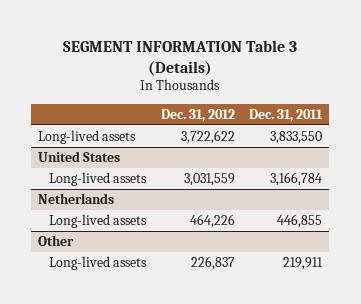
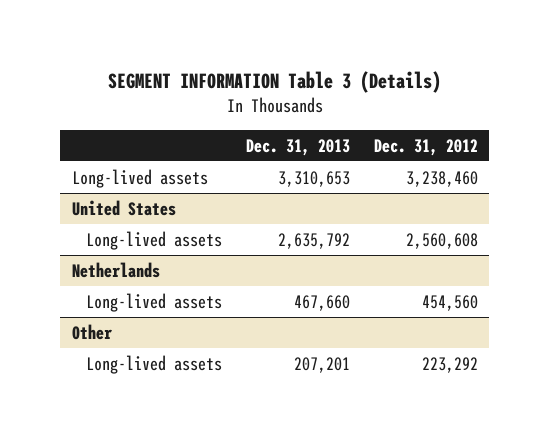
[249,108,324,122] Dec. 31, 2011 -> none
none -> [245,138,350,156] Dec. 31, 2013
[180,129,235,144] 3,722,622 -> [405,170,478,187] 3,238,460
[183,172,235,186] 3,031,559 -> [405,232,478,249] 2,560,608
[189,213,235,228] 464,226 -> [421,294,478,311] 454,560
[190,255,235,270] 226,837 -> [421,356,478,373] 223,292

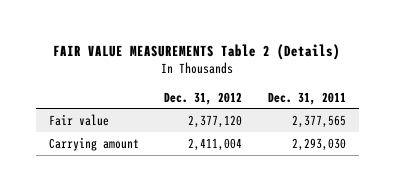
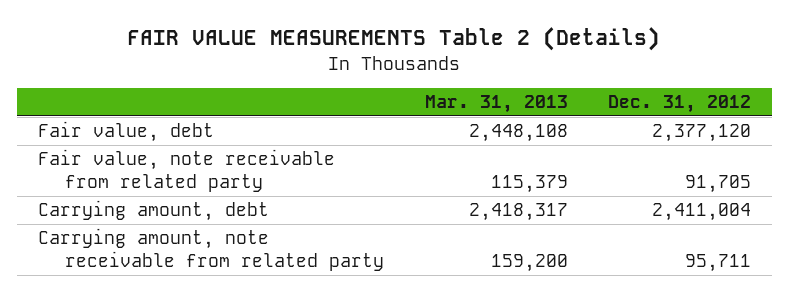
[267,91,346,105] Dec. 31, 2011 -> none
none -> [424,95,568,114] Mar. 31, 2013
[48,113,109,126] Fair value -> [37,121,214,143] Fair value, debt
none -> [37,149,335,193] Fair value, note receivable from related party
[48,136,139,151] Carrying amount -> [37,200,269,222] Carrying amount, debt
none -> [37,228,384,272] Carrying amount, note receivable from related party

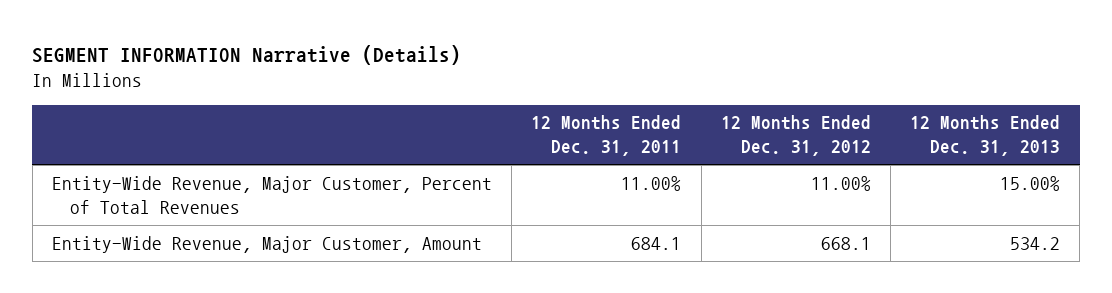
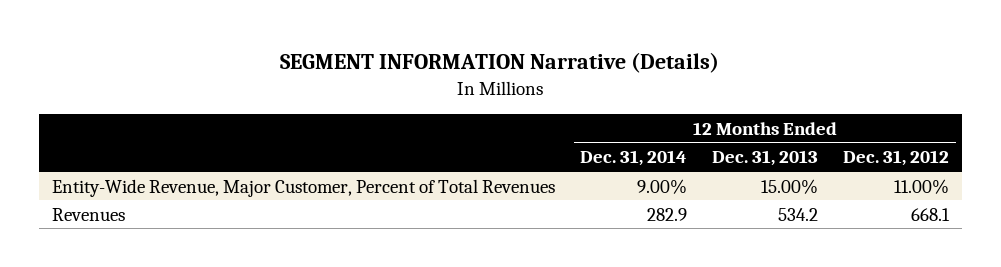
[531,115,682,157] 12 Months Ended Dec. 31, 2011 -> none
none -> [579,150,687,167] Dec. 31, 2014
[52,235,483,253] Entity-Wide Revenue, Major Customer, Amount -> [51,207,125,221] Revenues

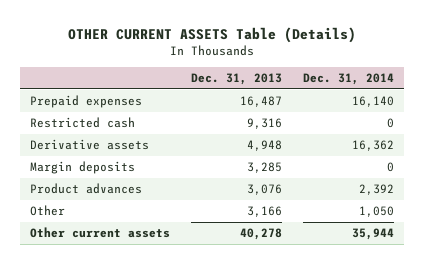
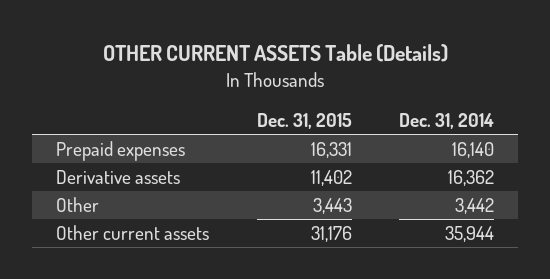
[191,72,283,85] Dec. 31, 2013 -> none
none -> [256,112,352,129] Dec. 31, 2015
[30,117,136,129] Restricted cash -> none
[30,161,136,175] Margin deposits -> none
[30,183,143,195] Product advances -> none
[358,206,394,218] 1,050 -> [455,198,495,215] 3,442

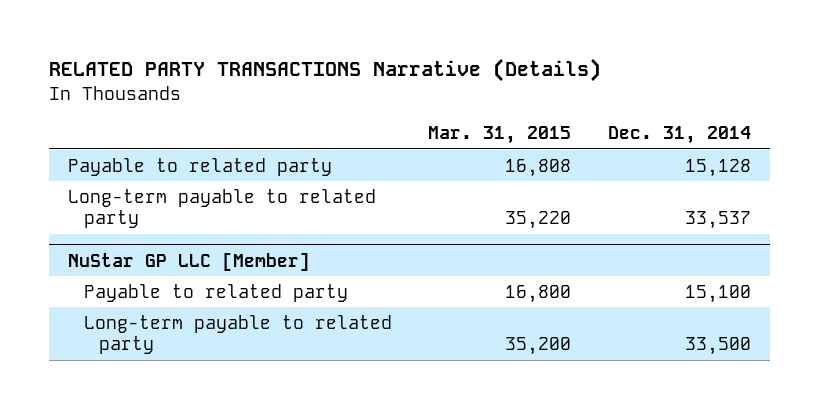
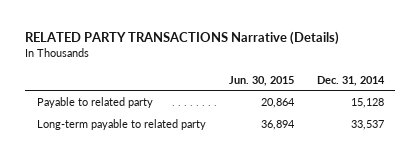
[428,126,572,145] Mar. 31, 2015 -> none
none -> [228,75,294,86] Jun. 30, 2015
[67,251,310,271] NuStar GP LLC [Member] -> none
[83,283,348,302] Payable to related party -> none
[83,314,392,355] Long-term payable to related party -> none

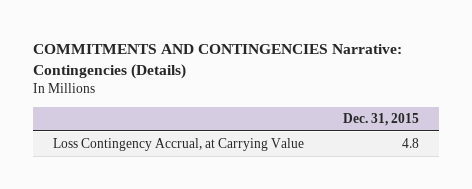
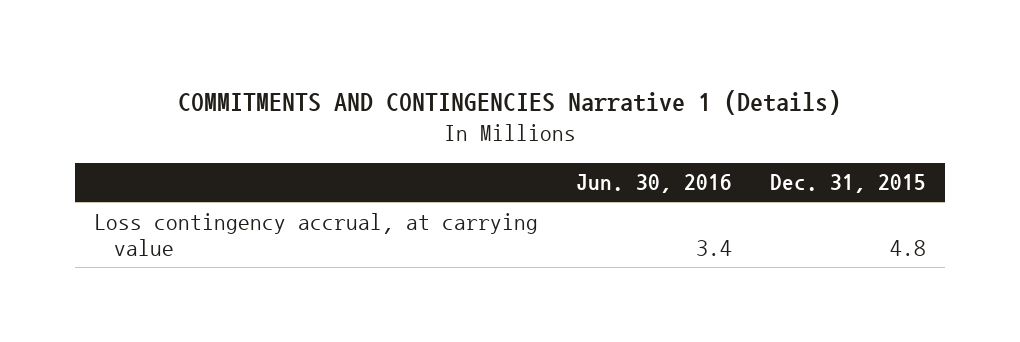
[32,43,402,80] COMMITMENTS AND CONTINGENCIES Narrative: Contingencies (Details) -> [177,89,841,115] COMMITMENTS AND CONTINGENCIES Narrative 1 (Details)
none -> [575,174,732,194] Jun. 30, 2016
[52,138,304,152] Loss Contingency Accrual, at Carrying Value -> [93,212,538,256] Loss contingency accrual, at carrying value

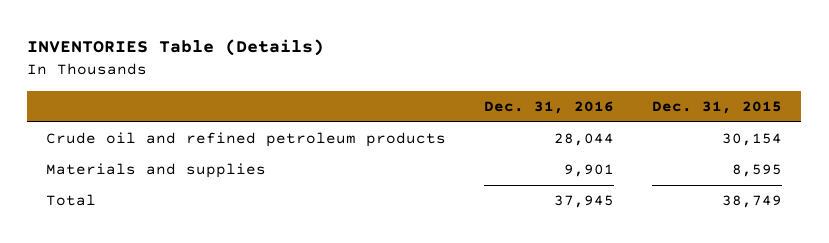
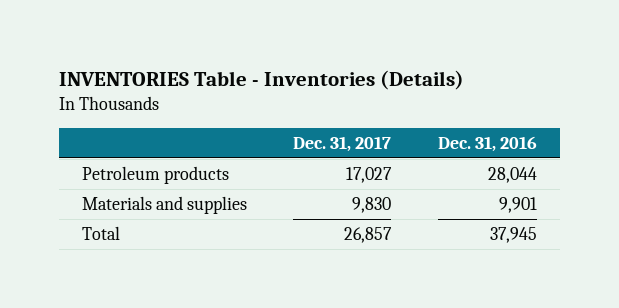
[27,39,325,57] INVENTORIES Table (Details) -> [58,70,464,91] INVENTORIES Table - Inventories (Details)
[652,100,783,114] Dec. 31, 2015 -> none
none -> [293,135,392,152] Dec. 31, 2017
[46,132,447,148] Crude oil and refined petroleum products -> [81,165,229,184] Petroleum products

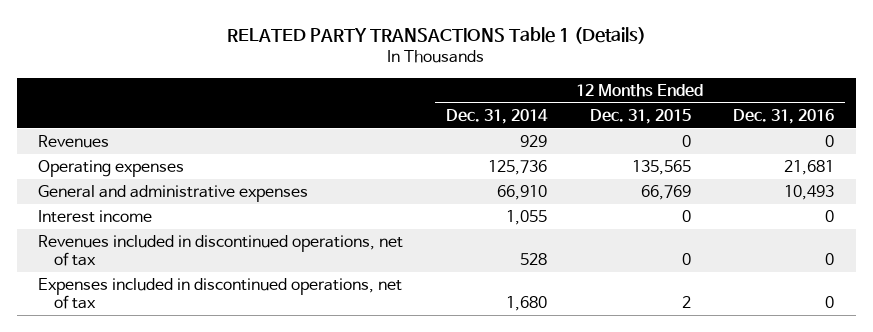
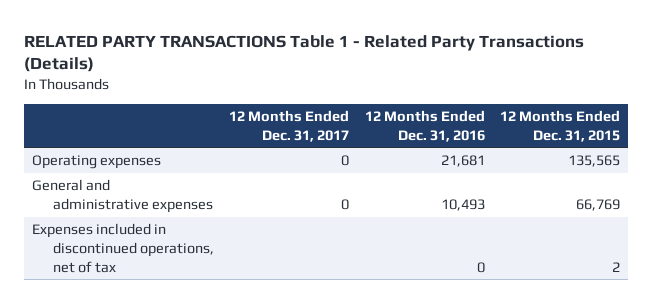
[227,27,647,45] RELATED PARTY TRANSACTIONS Table 1 (Details) -> [23,34,584,73] RELATED PARTY TRANSACTIONS Table 1 - Related Party Transactions (Details)
[446,108,549,124] Dec. 31, 2014 -> none
none -> [229,109,350,142] 12 Months Ended Dec. 31, 2017
[38,135,110,149] Revenues -> none
[38,210,153,224] Interest income -> none
[38,235,404,267] Revenues included in discontinued operations, net of tax -> none

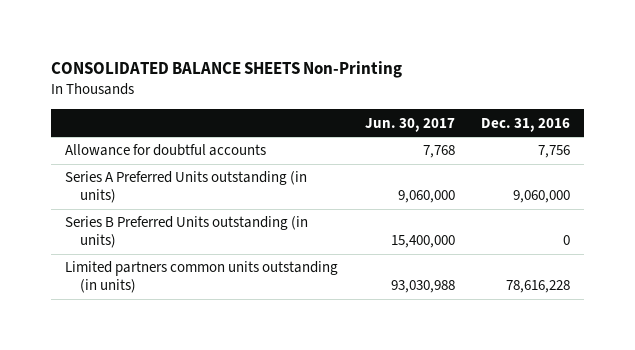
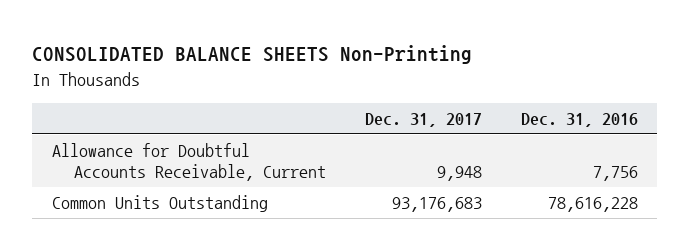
[364,117,455,132] Jun. 30, 2017 -> none
none -> [364,112,482,127] Dec. 31, 2017
[64,171,307,204] Series A Preferred Units outstanding (in units) -> none
[64,216,308,249] Series B Preferred Units outstanding (in units) -> none
[64,144,266,157] Allowance for doubtful accounts -> [51,143,326,182] Allowance for Doubtful Accounts Receivable, Current
[64,261,338,294] Limited partners common units outstanding (in units) -> [51,195,268,213] Common Units Outstanding

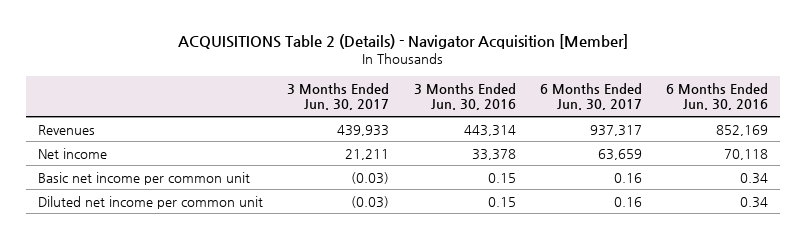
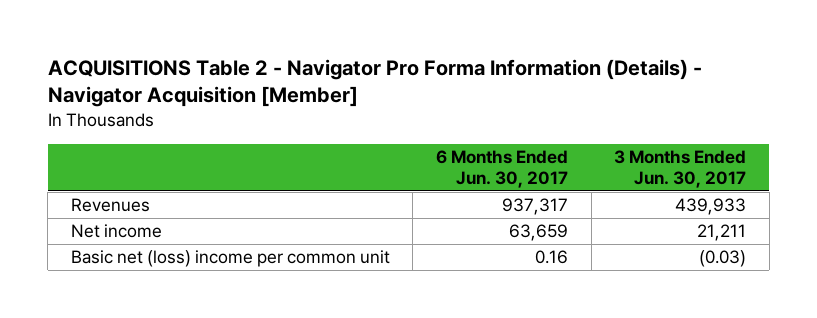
[178,33,629,49] ACQUISITIONS Table 2 (Details) - Navigator Acquisition [Member] -> [47,58,702,108] ACQUISITIONS Table 2 - Navigator Pro Forma Information (Details) - Navigator Acquisition [Member]
[413,82,516,111] 3 Months Ended Jun. 30, 2016 -> none
[665,82,768,111] 6 Months Ended Jun. 30, 2016 -> none
[38,195,264,209] Diluted net income per common unit -> none
[38,171,251,185] Basic net income per common unit -> [70,250,390,268] Basic net (loss) income per common unit

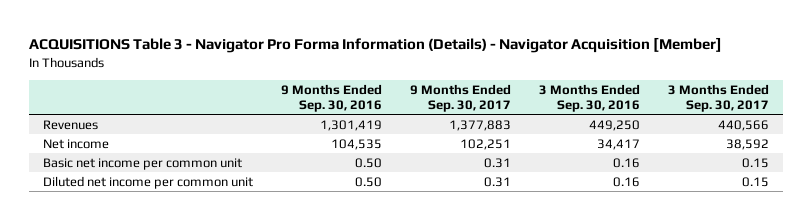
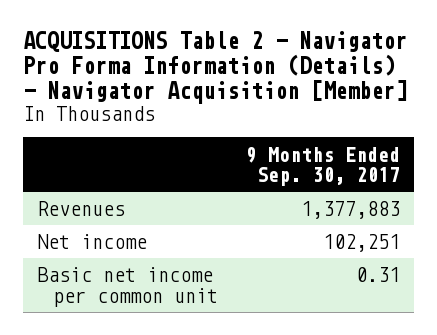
[28,37,722,54] ACQUISITIONS Table 3 - Navigator Pro Forma Information (Details) - Navigator Acquisition [Member] -> [23,30,408,105] ACQUISITIONS Table 2 - Navigator Pro Forma Information (Details) - Navigator Acquisition [Member]
[280,83,382,113] 9 Months Ended Sep. 30, 2016 -> none
[538,83,640,113] 3 Months Ended Sep. 30, 2016 -> none
[667,83,769,113] 3 Months Ended Sep. 30, 2017 -> none
[42,175,253,189] Diluted net income per common unit -> none

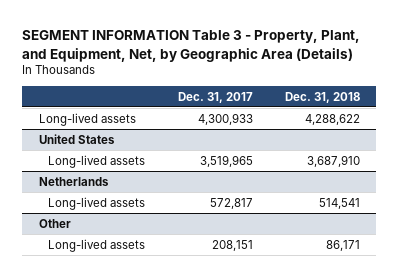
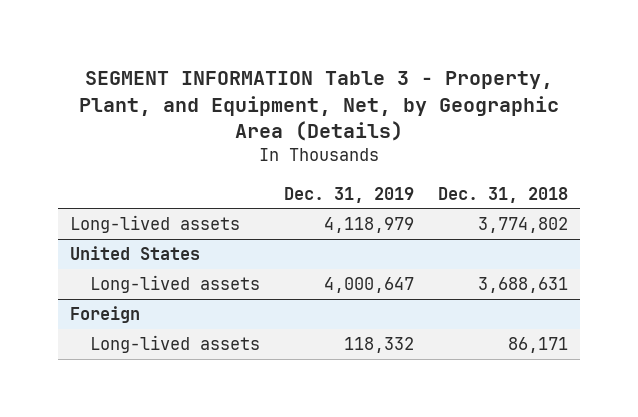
[177,91,253,103] Dec. 31, 2017 -> none
none -> [283,186,414,203] Dec. 31, 2019
[305,113,361,125] 4,288,622 -> [477,217,568,234] 3,774,802
[38,176,109,186] Netherlands -> none
[48,196,146,210] Long-lived assets -> none
[307,154,361,167] 3,687,910 -> [477,277,568,294] 3,688,631
[38,218,71,228] Other -> [70,306,141,324] Foreign

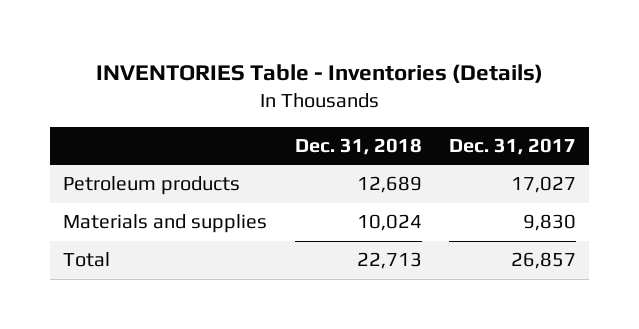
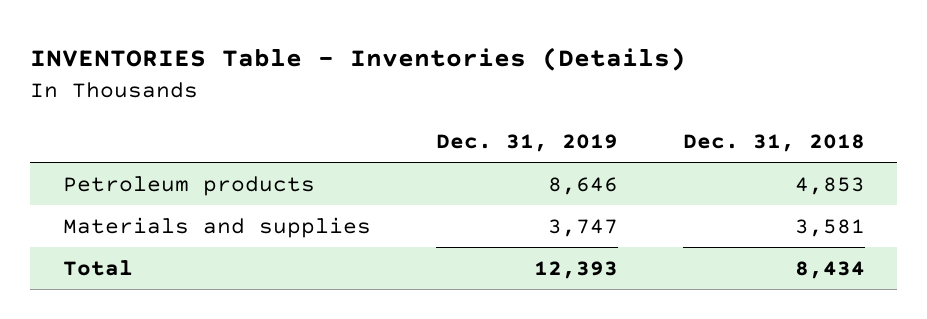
[448,138,576,156] Dec. 31, 2017 -> none
none -> [435,134,618,153] Dec. 31, 2019
[356,176,422,194] 12,689 -> [794,176,865,195] 4,853
[356,214,422,232] 10,024 -> [794,218,865,237] 3,581
[356,252,422,270] 22,713 -> [794,260,865,279] 8,434

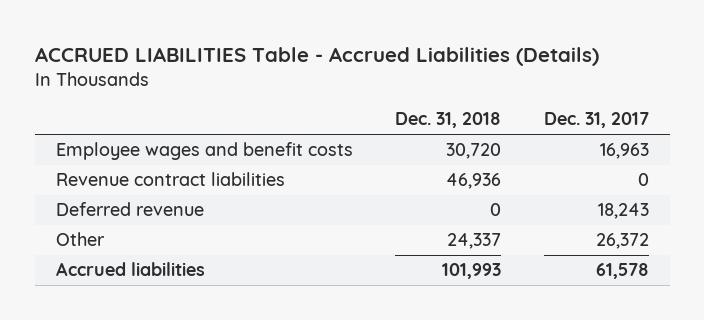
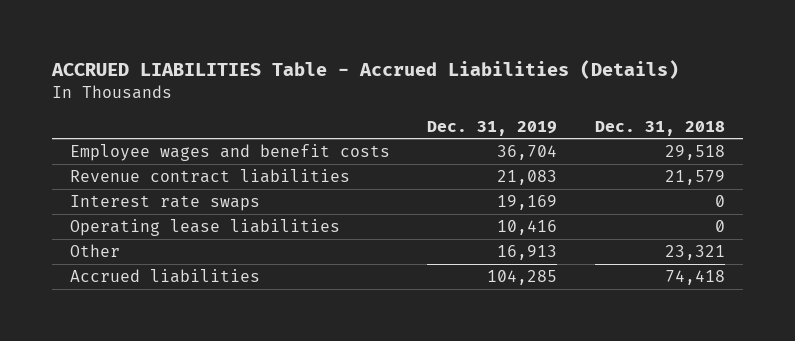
[543,112,649,129] Dec. 31, 2017 -> none
none -> [427,120,558,136] Dec. 31, 2019
[55,202,204,217] Deferred revenue -> none
[446,143,502,160] 30,720 -> [664,145,725,161] 29,518
[446,173,502,190] 46,936 -> [664,170,725,186] 21,579
none -> [70,195,261,212] Interest rate swaps
none -> [70,219,341,237] Operating lease liabilities
[447,233,502,250] 24,337 -> [664,245,725,261] 23,321
[442,263,502,280] 101,993 -> [664,270,725,286] 74,418

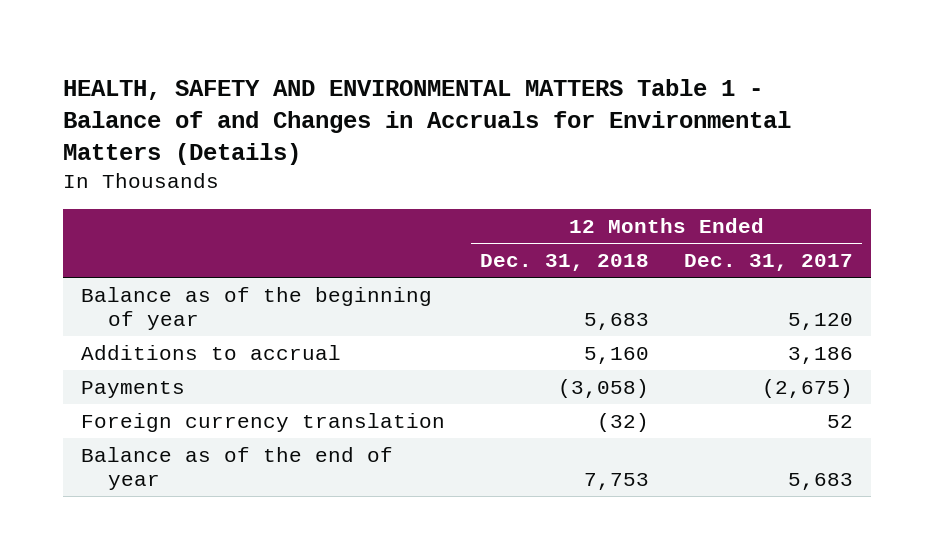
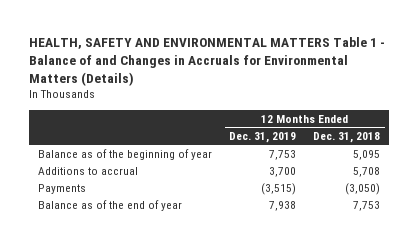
[684,253,854,271] Dec. 31, 2017 -> none
none -> [228,131,296,143] Dec. 31, 2019
[81,412,446,432] Foreign currency translation -> none
[584,313,650,331] 5,683 -> [353,149,381,160] 5,095
[584,346,650,364] 5,160 -> [353,166,381,177] 5,708
[558,378,650,398] (3,058) -> [345,182,381,195] (3,050)

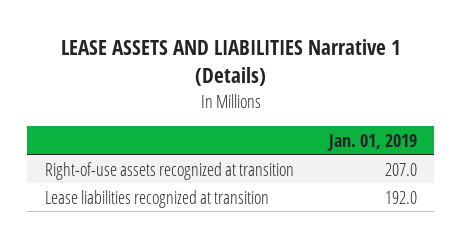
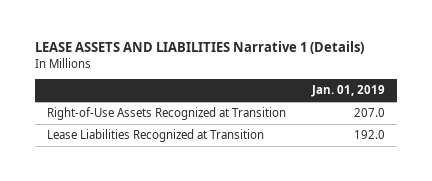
[44,161,294,180] Right-of-use assets recognized at transition -> [47,107,287,121] Right-of-Use Assets Recognized at Transition
[44,189,269,208] Lease liabilities recognized at transition -> [47,129,265,143] Lease Liabilities Recognized at Transition

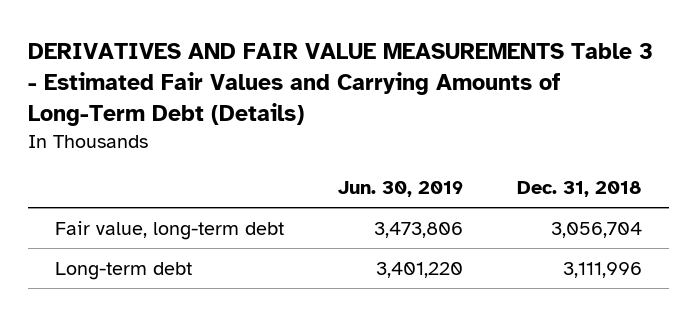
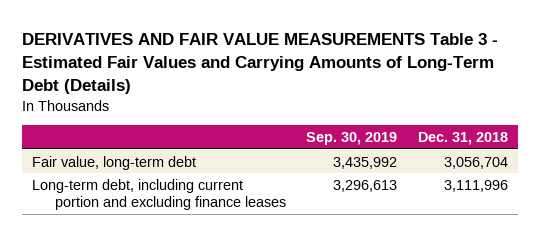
[337,181,463,198] Jun. 30, 2019 -> none
none -> [306,132,398,146] Sep. 30, 2019
[54,261,192,280] Long-term debt -> [32,178,286,211] Long-term debt, including current portion and excluding finance leases

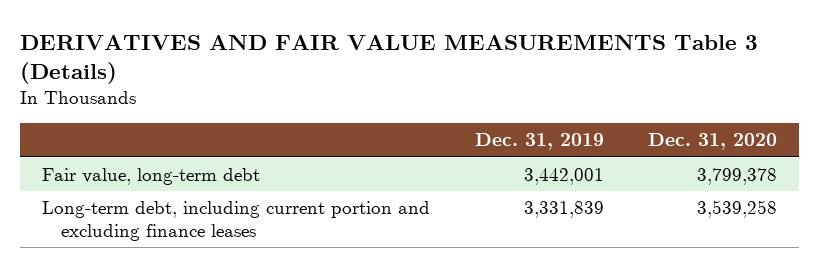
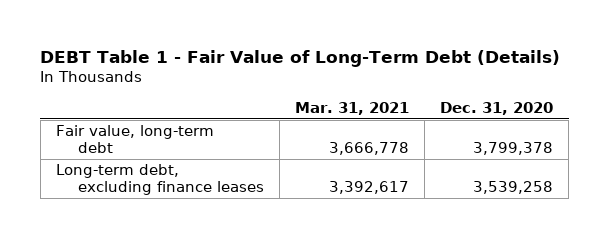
[20,34,759,84] DERIVATIVES AND FAIR VALUE MEASUREMENTS Table 3 (Details) -> [40,49,561,67] DEBT Table 1 - Fair Value of Long-Term Debt (Details)
[474,133,604,151] Dec. 31, 2019 -> none
none -> [294,102,409,116] Mar. 31, 2021
[42,201,431,242] Long-term debt, including current portion and excluding finance leases -> [56,164,264,196] Long-term debt, excluding finance leases

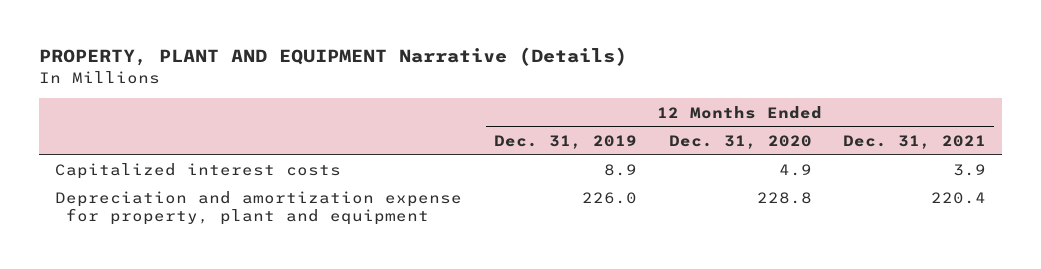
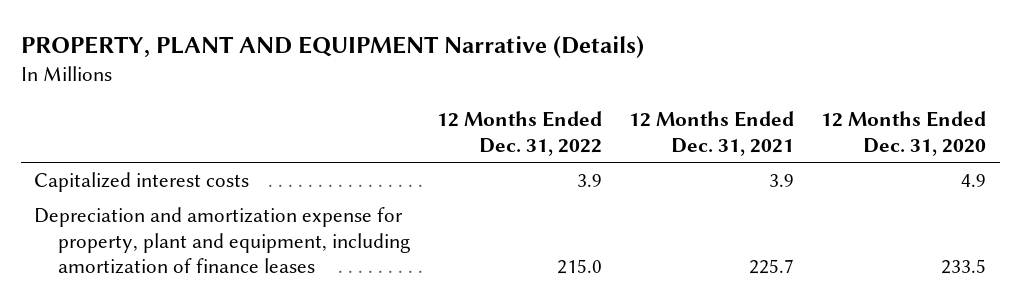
[493,135,637,150] Dec. 31, 2019 -> none
none -> [436,111,602,156] 12 Months Ended Dec. 31, 2022
[54,191,462,226] Depreciation and amortization expense for property, plant and equipment -> [34,207,410,275] Depreciation and amortization expense for property, plant and equipment, including amortization of finance leases
[756,192,812,205] 228.8 -> [941,259,987,275] 233.5
[931,192,987,205] 220.4 -> [749,259,795,275] 225.7

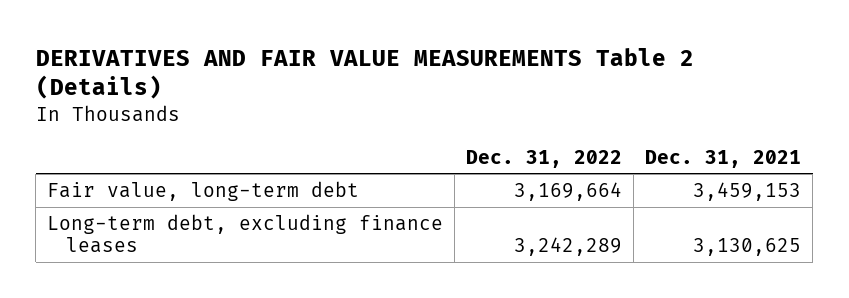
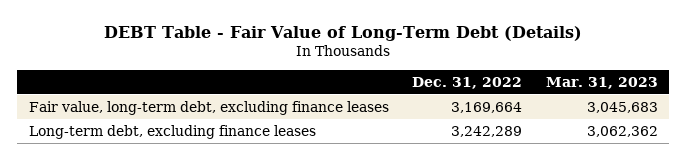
[35,47,694,100] DERIVATIVES AND FAIR VALUE MEASUREMENTS Table 2 (Details) -> [104,25,583,41] DEBT Table - Fair Value of Long-Term Debt (Details)
[645,149,802,168] Dec. 31, 2021 -> none
none -> [545,76,658,89] Mar. 31, 2023
[47,180,360,201] Fair value, long-term debt -> [28,101,389,116] Fair value, long-term debt, excluding finance leases

